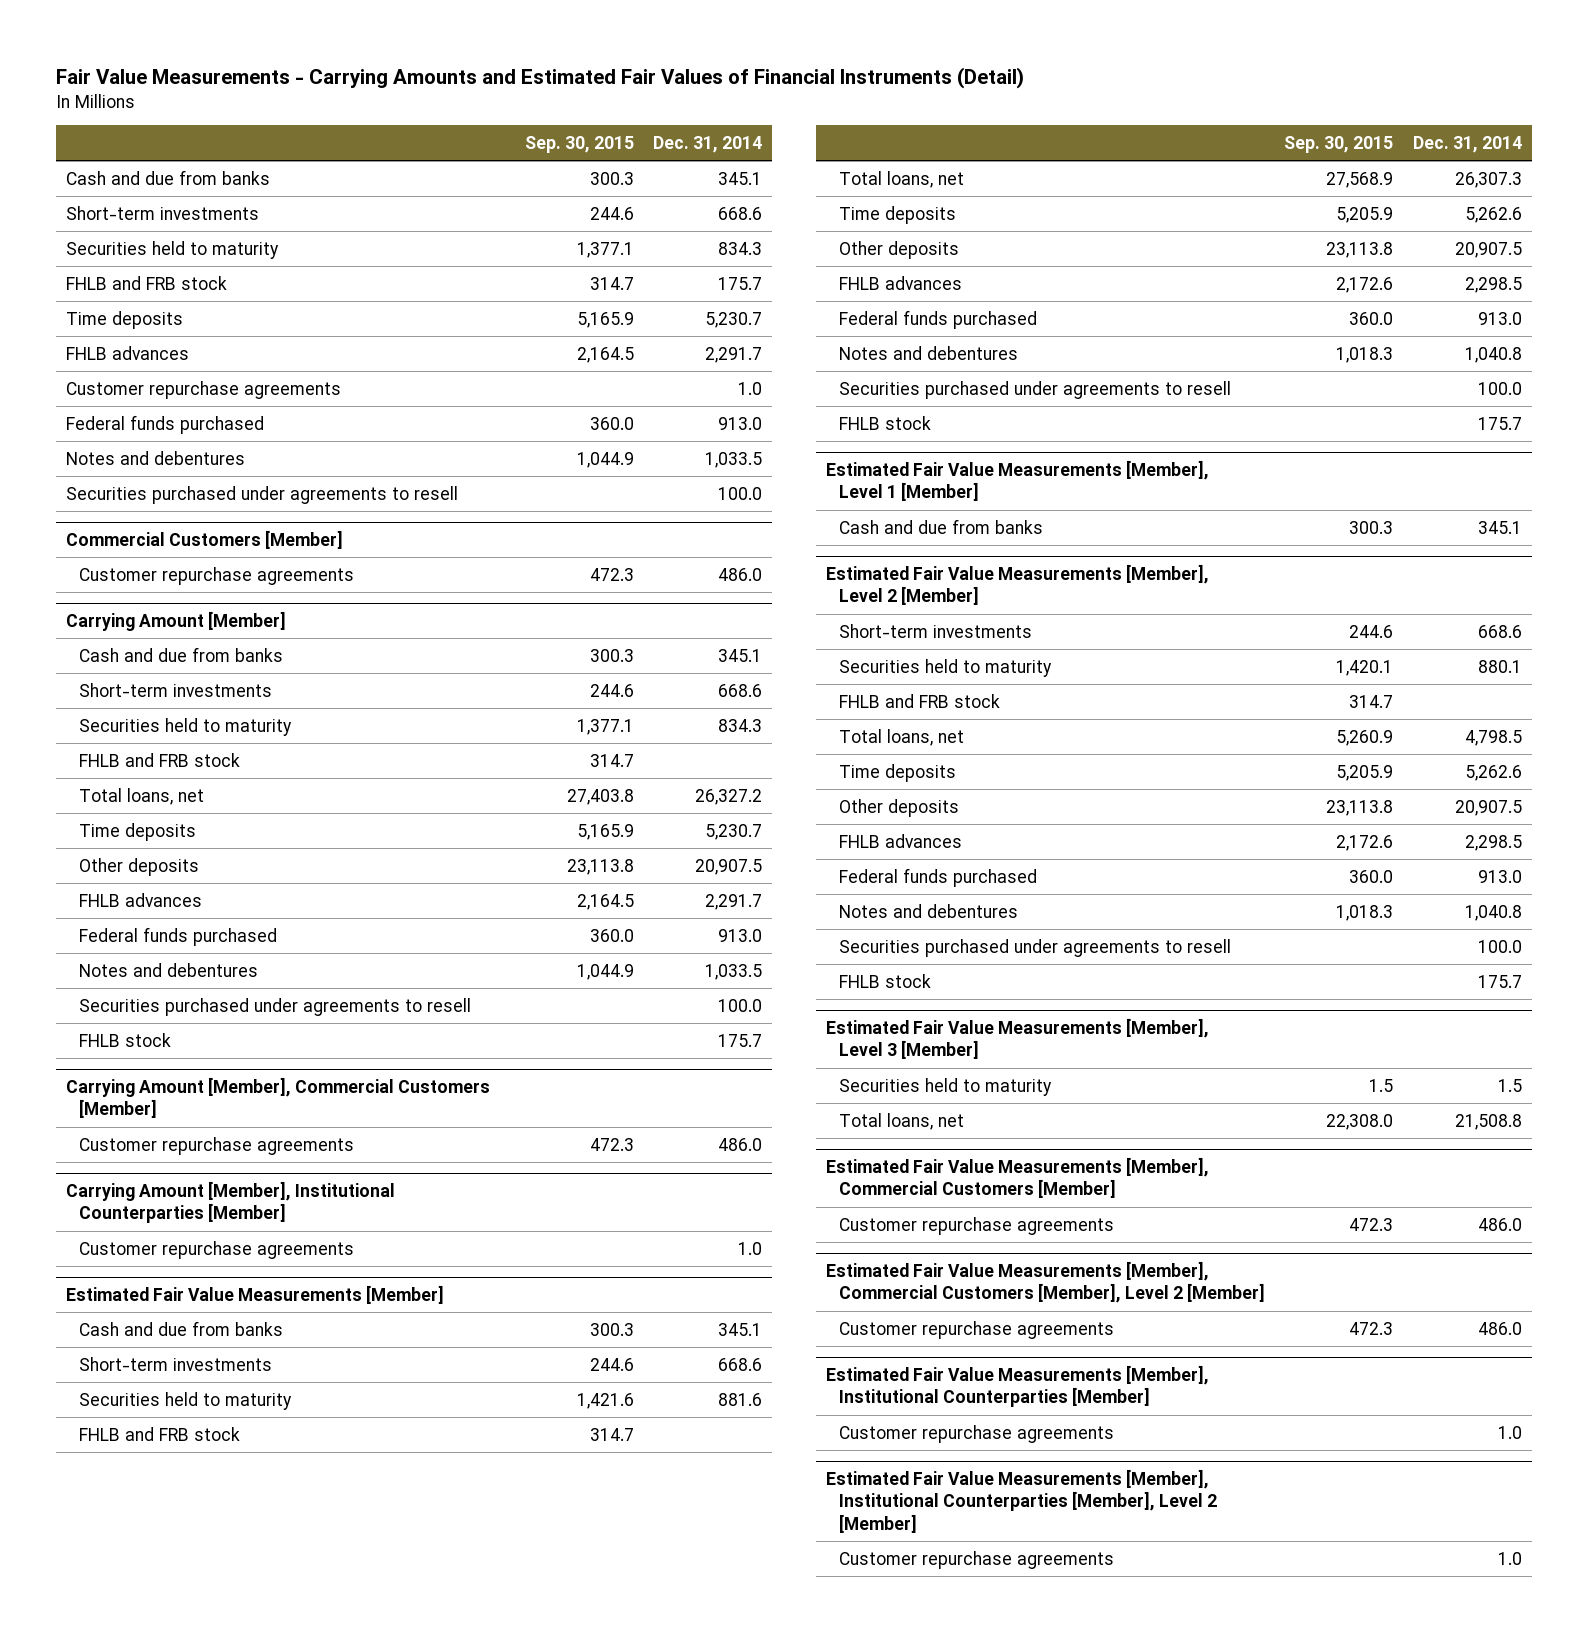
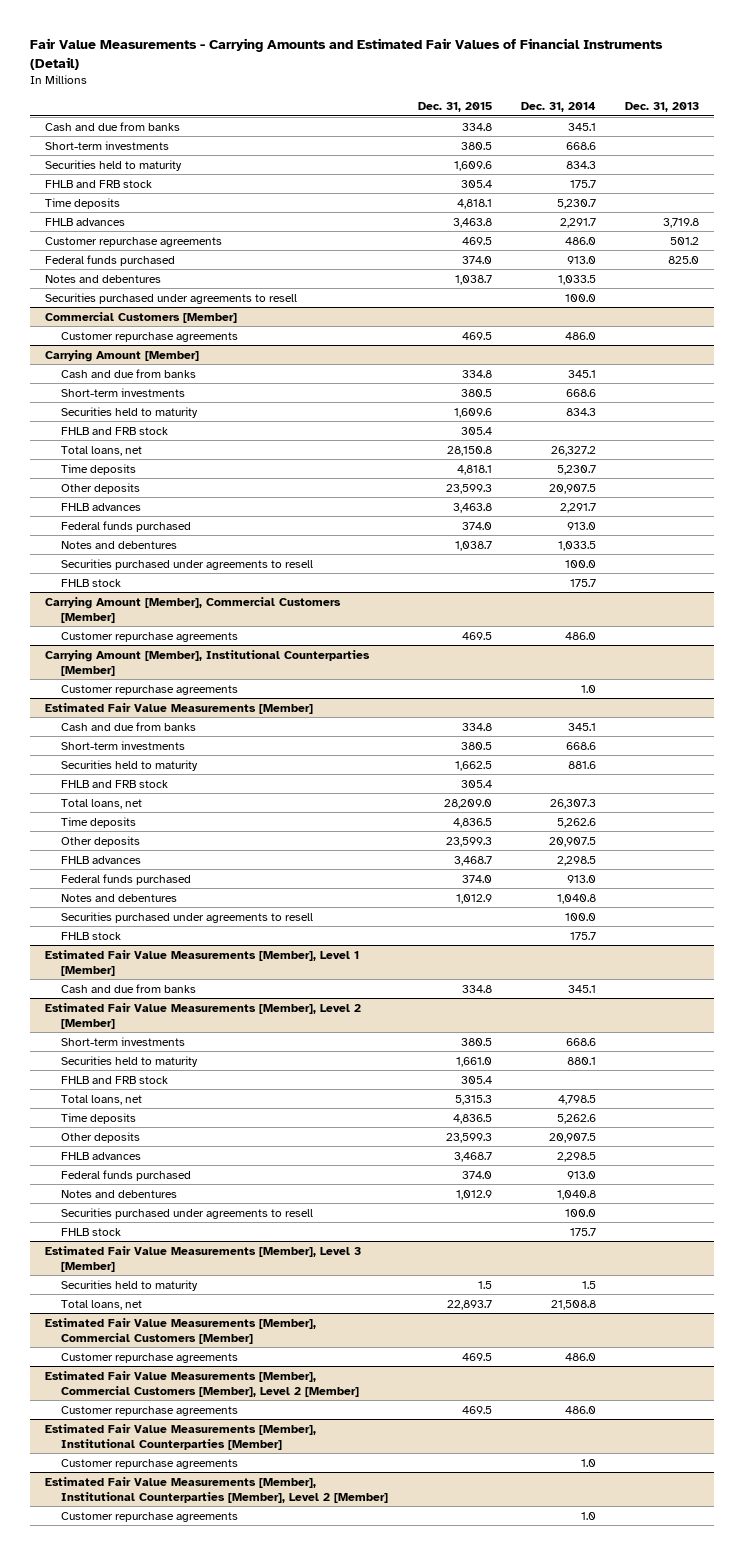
[524,136,634,154] Sep. 30, 2015 -> none
none -> [417,102,492,113] Dec. 31, 2015
none -> [625,102,700,113] Dec. 31, 2013
[738,381,763,395] 1.0 -> [565,236,597,245] 486.0

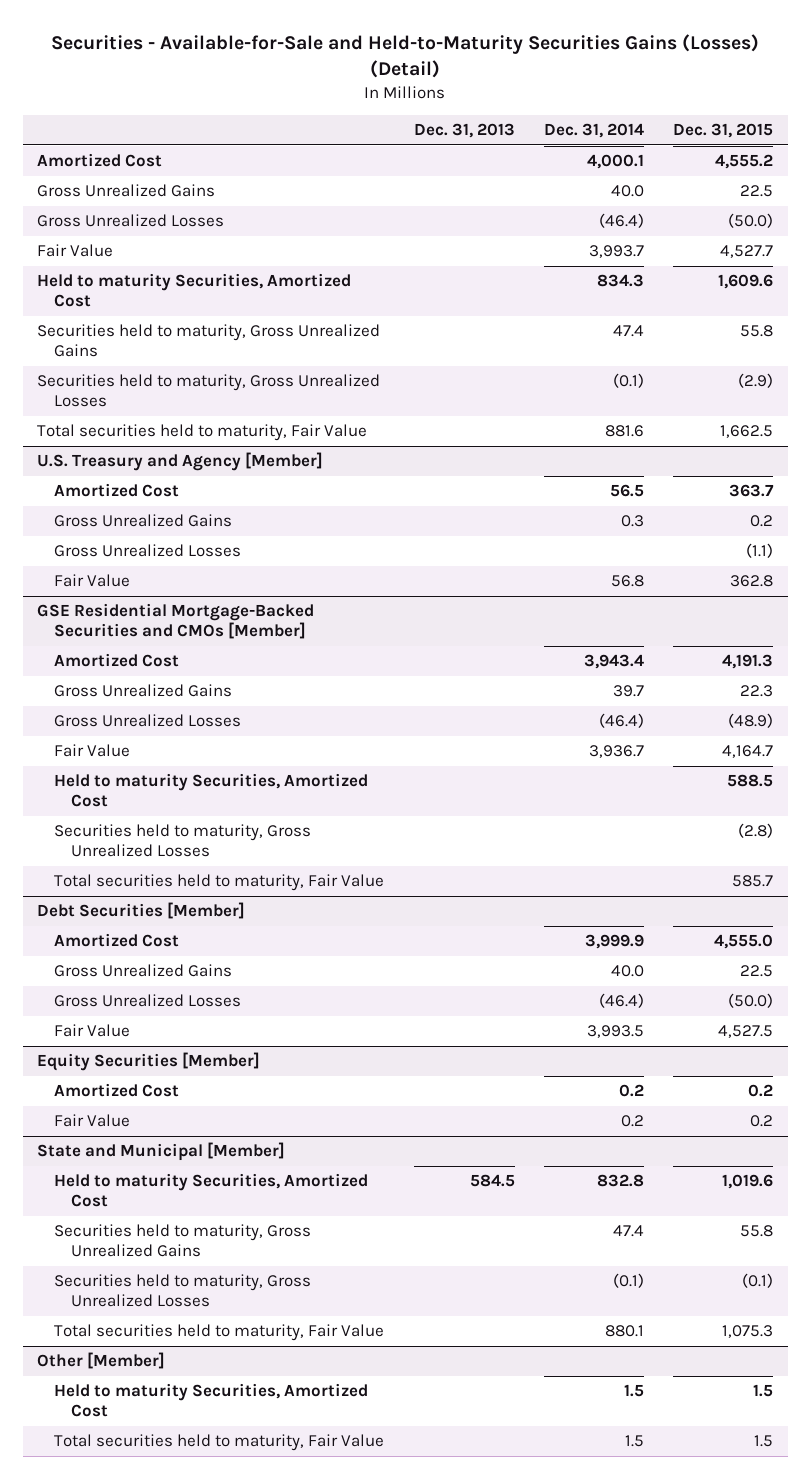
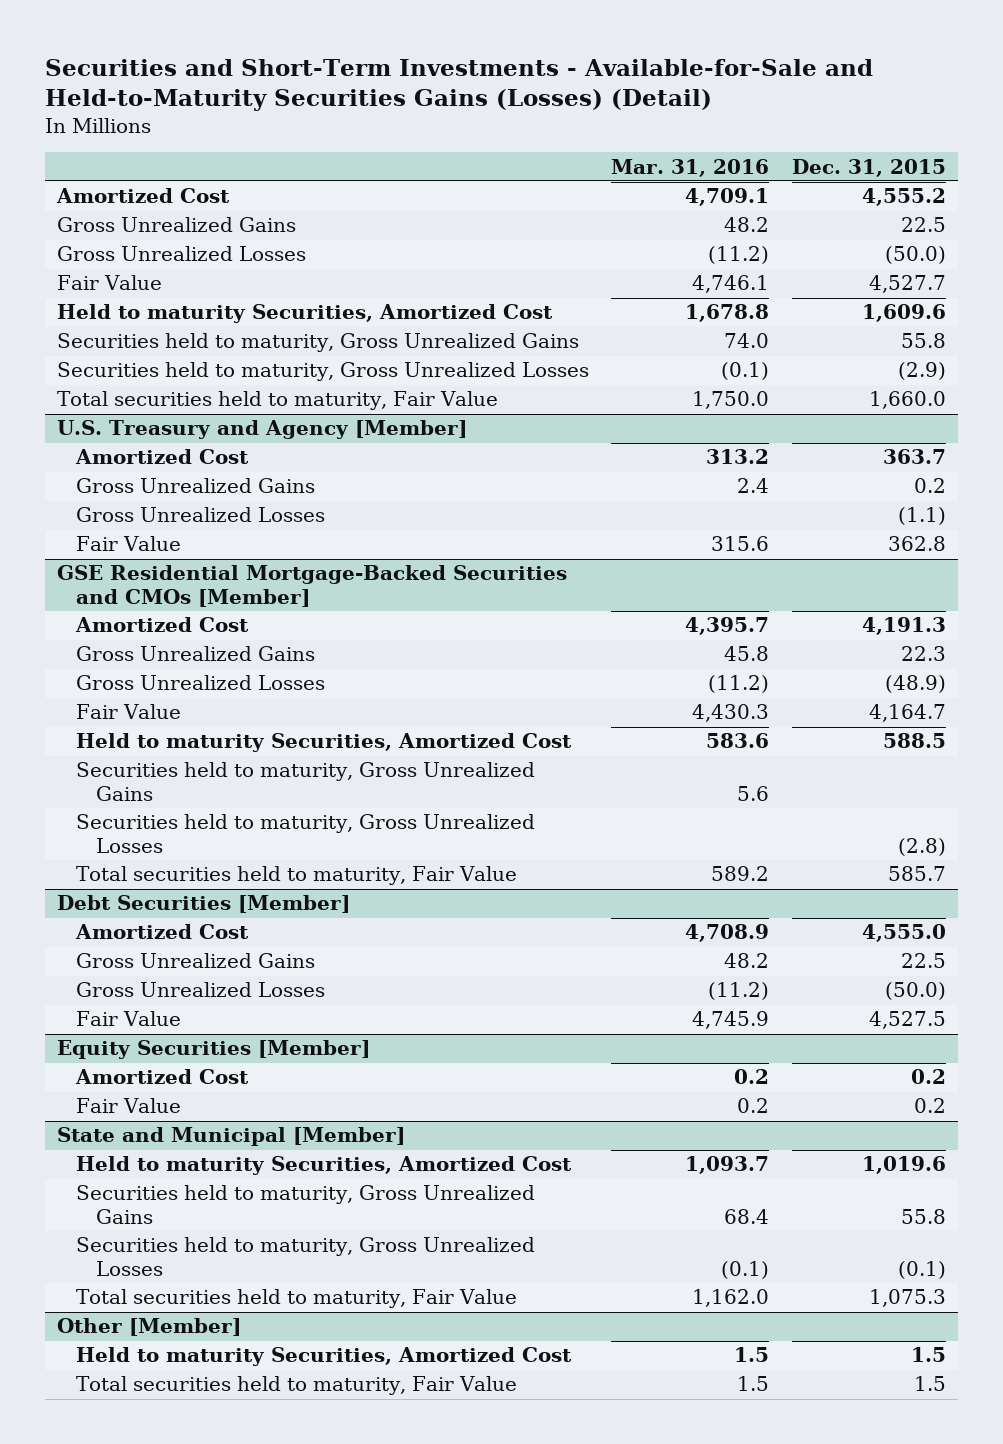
[51,33,760,79] Securities - Available-for-Sale and Held-to-Maturity Securities Gains (Losses) (Detail) -> [45,58,874,112] Securities and Short-Term Investments - Available-for-Sale and Held-to-Maturity Securities Gains (Losses) (Detail)
[413,123,515,139] Dec. 31, 2013 -> none
[544,123,645,139] Dec. 31, 2014 -> none
none -> [611,158,770,177] Mar. 31, 2016
[720,425,774,439] 1,662.5 -> [869,391,947,410] 1,660.0
none -> [76,762,536,801] Securities held to maturity, Gross Unrealized Gains

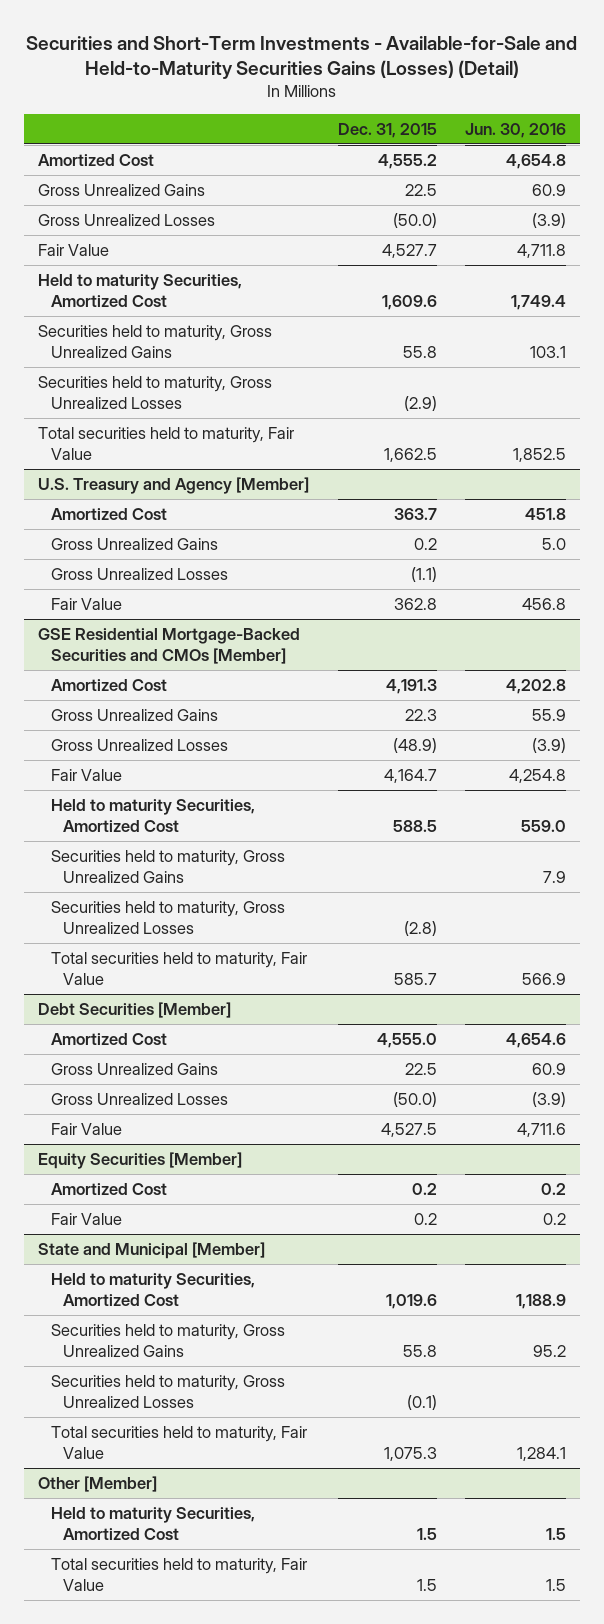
[611,158,770,177] Mar. 31, 2016 -> none
none -> [465,122,567,138] Jun. 30, 2016
[869,391,947,410] 1,660.0 -> [383,448,437,463] 1,662.5

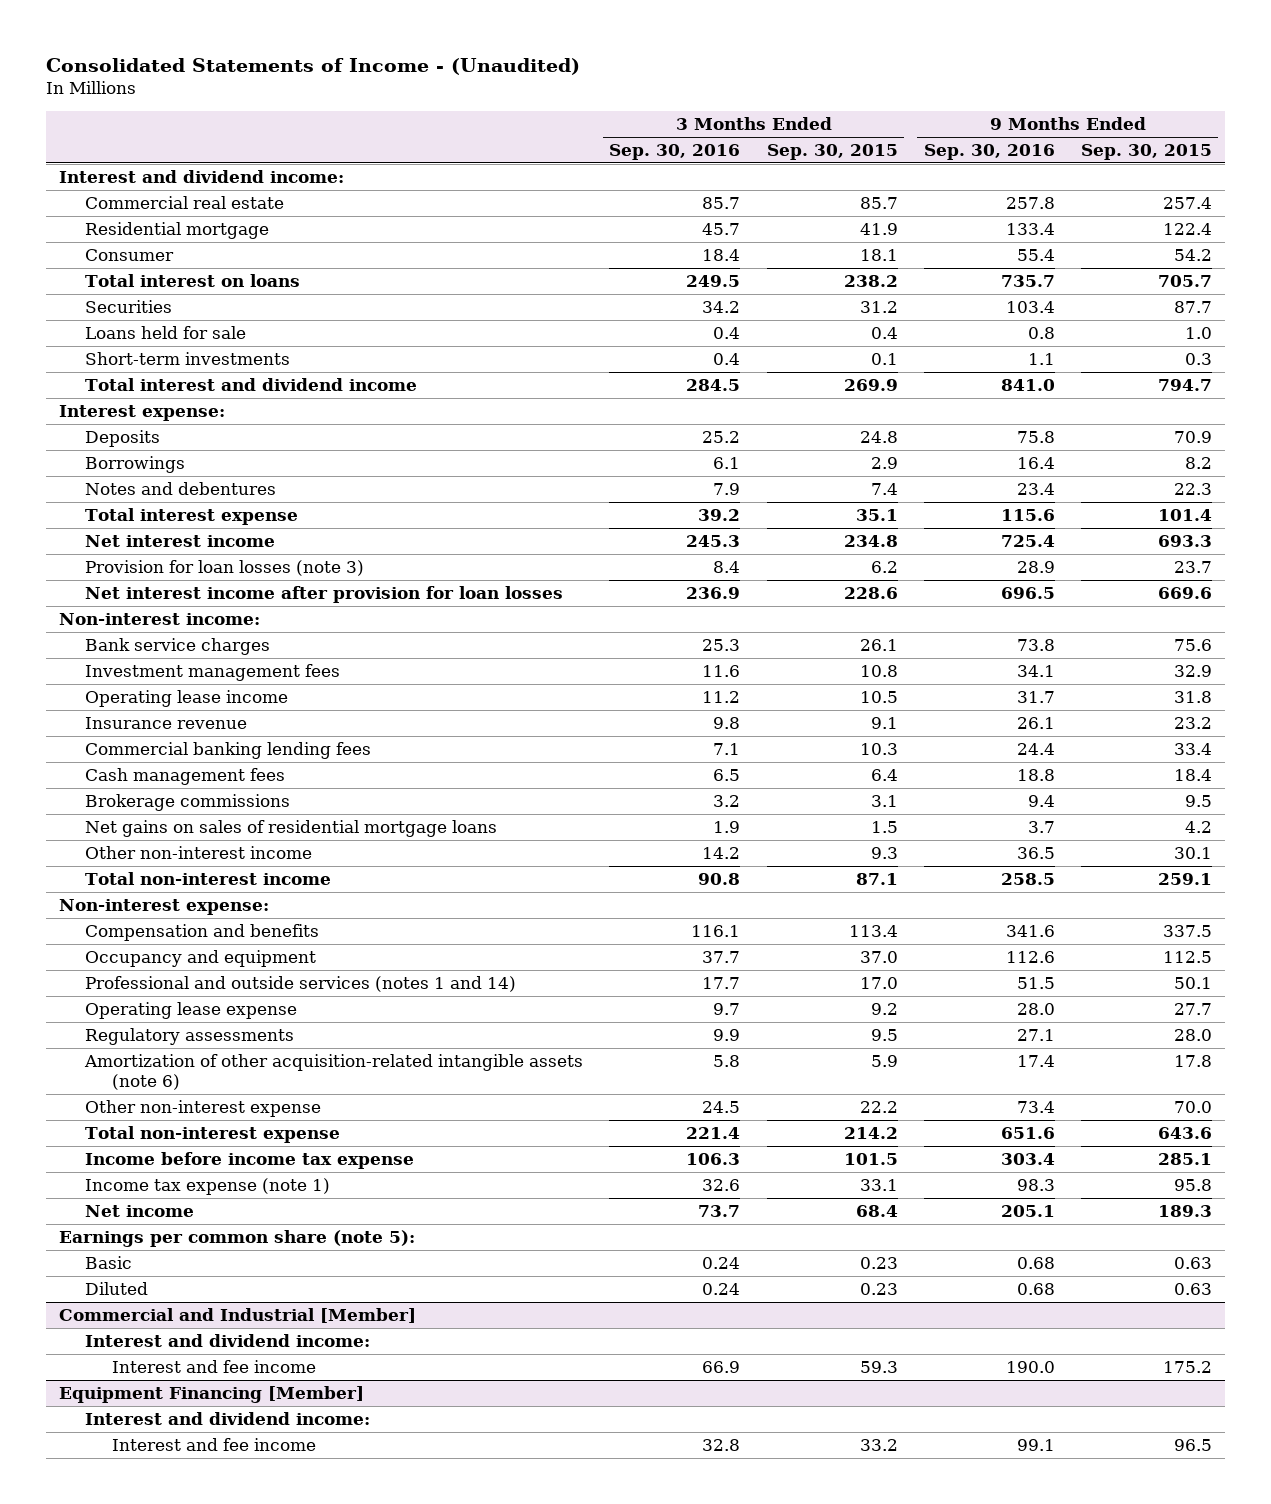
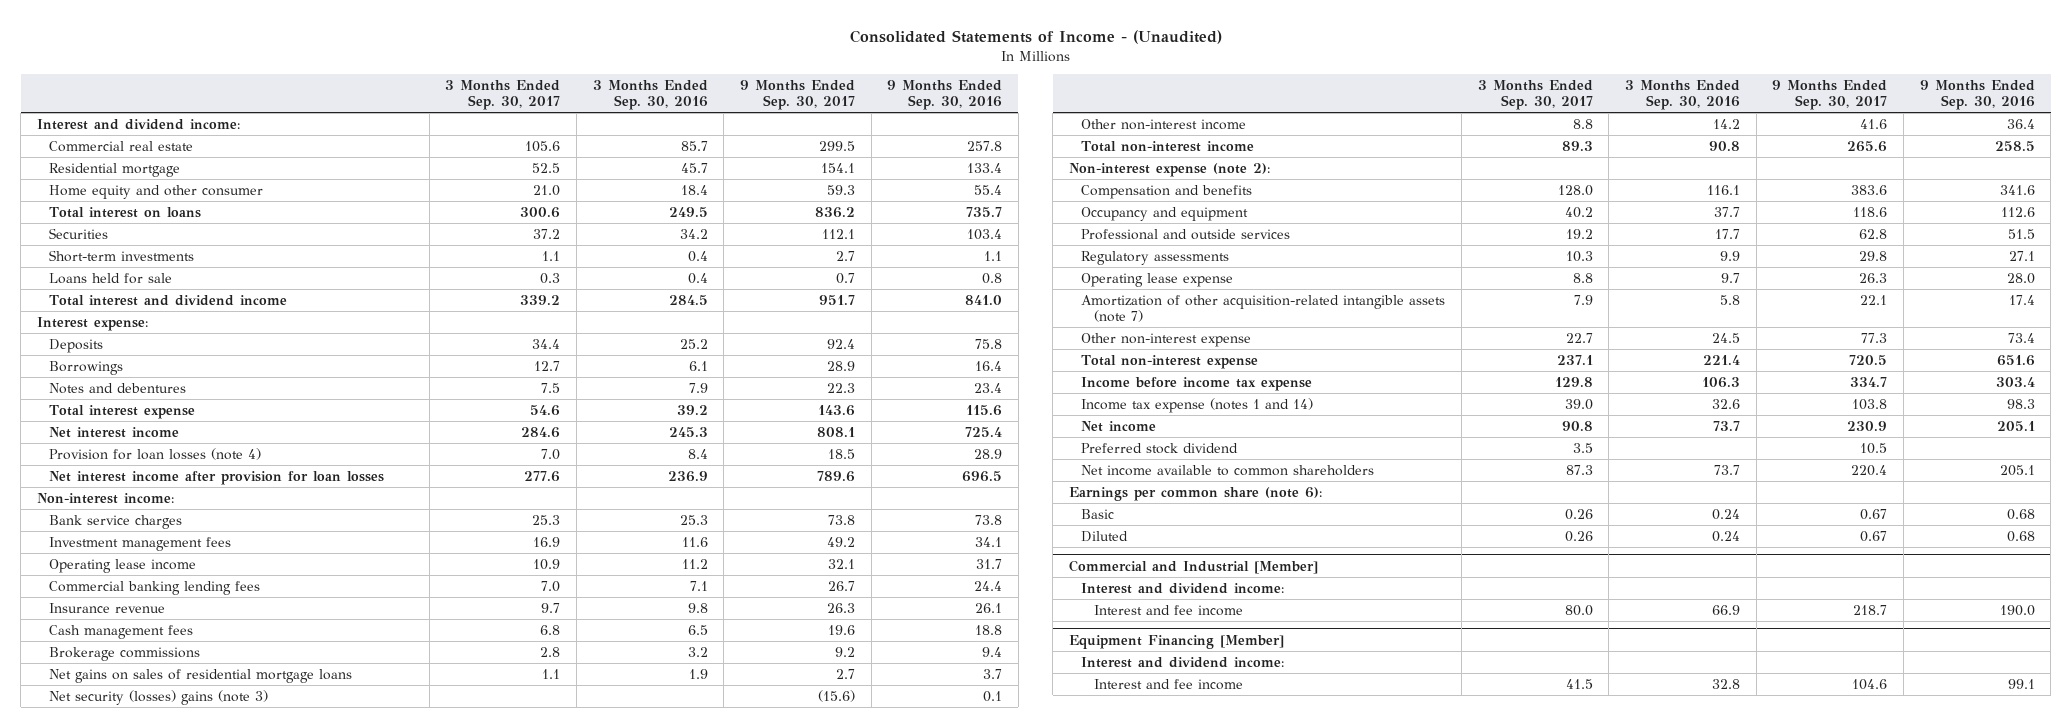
[766,144,898,161] Sep. 30, 2015 -> none
[1080,144,1212,161] Sep. 30, 2015 -> none
none -> [445,80,561,110] 3 Months Ended Sep. 30, 2017
none -> [739,80,855,110] 9 Months Ended Sep. 30, 2017
[85,249,175,262] Consumer -> [49,184,264,199] Home equity and other consumer
[85,326,247,340] Loans held for sale -> [49,272,173,284] Loans held for sale
[85,560,365,577] Provision for loan losses (note 3) -> [49,447,262,460] Provision for loan losses (note 4)
[85,717,248,730] Insurance revenue -> [49,602,166,613] Insurance revenue
none -> [49,689,269,705] Net security (losses) gains (note 3)
[1016,847,1055,860] 36.5 -> [2006,118,2035,129] 36.4
[59,899,270,916] Non-interest expense: -> [1068,162,1270,177] Non-interest expense (note 2):
[85,976,517,993] Professional and outside services (notes 1 and 14) -> [1081,228,1291,240] Professional and outside services
[85,1002,298,1020] Operating lease expense -> [1081,272,1234,287] Operating lease expense
[84,1054,584,1091] Amortization of other acquisition-related intangible assets (note 6) -> [1081,294,1446,322] Amortization of other acquisition-related intangible assets (note 7)
[85,1178,331,1196] Income tax expense (note 1) -> [1081,397,1314,413] Income tax expense (notes 1 and 14)
none -> [1081,442,1239,454] Preferred stock dividend
none -> [1081,464,1375,476] Net income available to common shareholders
[59,1230,416,1248] Earnings per common share (note 5): -> [1068,486,1322,501] Earnings per common share (note 6):

